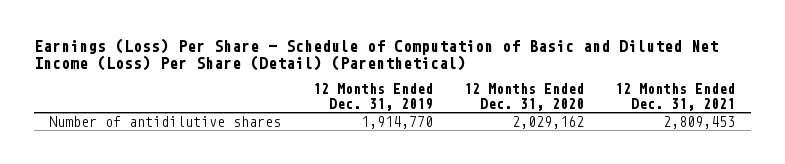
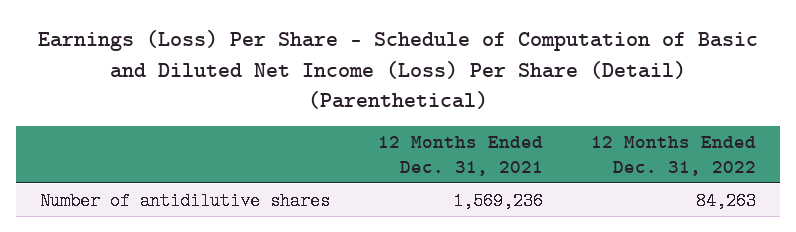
[312,83,433,111] 12 Months Ended Dec. 31, 2019 -> none
[463,83,584,111] 12 Months Ended Dec. 31, 2020 -> none
none -> [591,136,757,176] 12 Months Ended Dec. 31, 2022
[663,115,736,129] 2,809,453 -> [453,191,544,210] 1,569,236

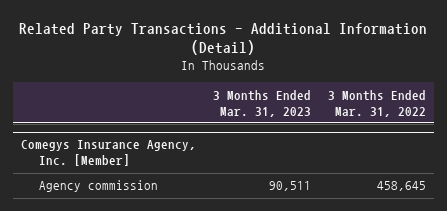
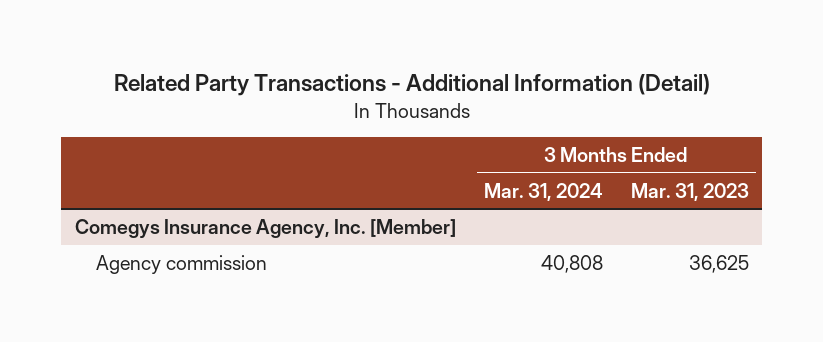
[327,89,426,117] 3 Months Ended Mar. 31, 2022 -> none
none -> [483,182,603,201] Mar. 31, 2024
[268,181,311,192] 90,511 -> [688,254,749,273] 36,625

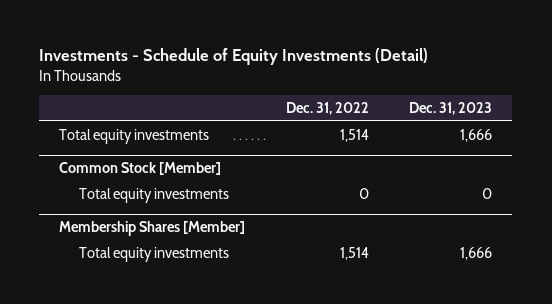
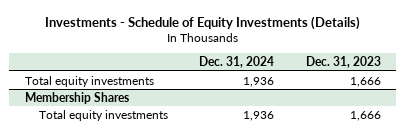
[39,48,429,66] Investments - Schedule of Equity Investments (Detail) -> [44,15,360,30] Investments - Schedule of Equity Investments (Details)
[285,101,369,115] Dec. 31, 2022 -> none
none -> [199,55,275,68] Dec. 31, 2024
[59,162,222,176] Common Stock [Member] -> none
[78,187,229,203] Total equity investments -> none
[59,221,246,237] Membership Shares [Member] -> [24,91,129,104] Membership Shares

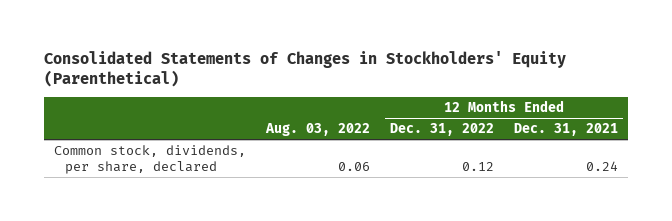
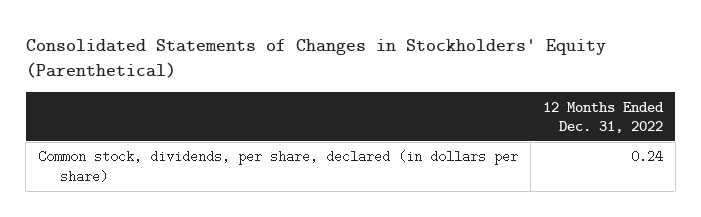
[264,123,370,137] Aug. 03, 2022 -> none
[513,123,618,137] Dec. 31, 2021 -> none
[53,145,246,175] Common stock, dividends, per share, declared -> [38,150,519,184] Common stock, dividends, per share, declared (in dollars per share)
[461,162,494,172] 0.12 -> [630,150,663,164] 0.24

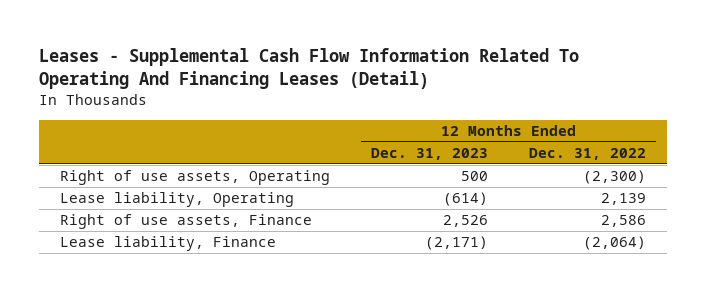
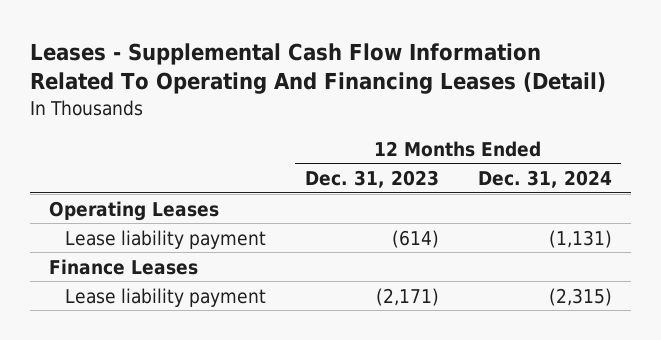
[529,148,647,161] Dec. 31, 2022 -> none
none -> [477,170,612,189] Dec. 31, 2024
[59,170,330,186] Right of use assets, Operating -> none
[59,214,312,230] Right of use assets, Finance -> none
none -> [49,200,220,221] Operating Leases
[59,192,294,208] Lease liability, Operating -> [65,229,267,249] Lease liability payment
none -> [49,258,199,275] Finance Leases
[59,236,276,252] Lease liability, Finance -> [65,287,267,307] Lease liability payment

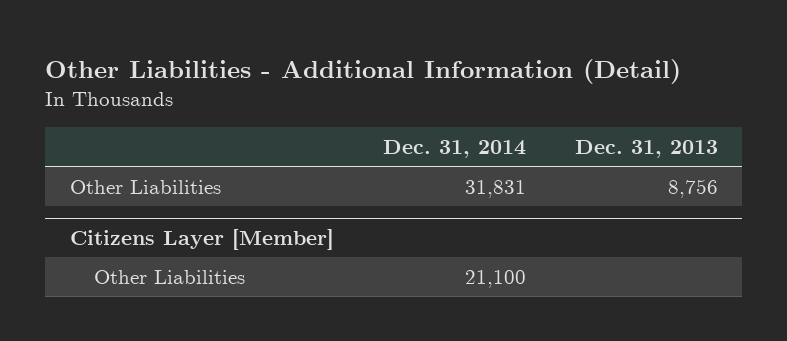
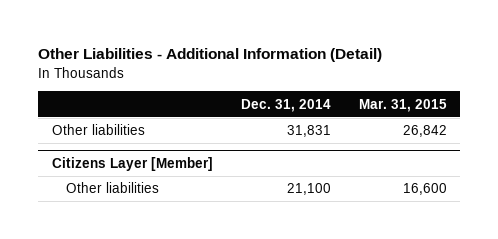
[574,139,718,158] Dec. 31, 2013 -> none
none -> [358,98,447,112] Mar. 31, 2015
[69,179,221,194] Other Liabilities -> [51,124,145,136] Other liabilities
[94,269,246,284] Other Liabilities -> [66,182,160,194] Other liabilities

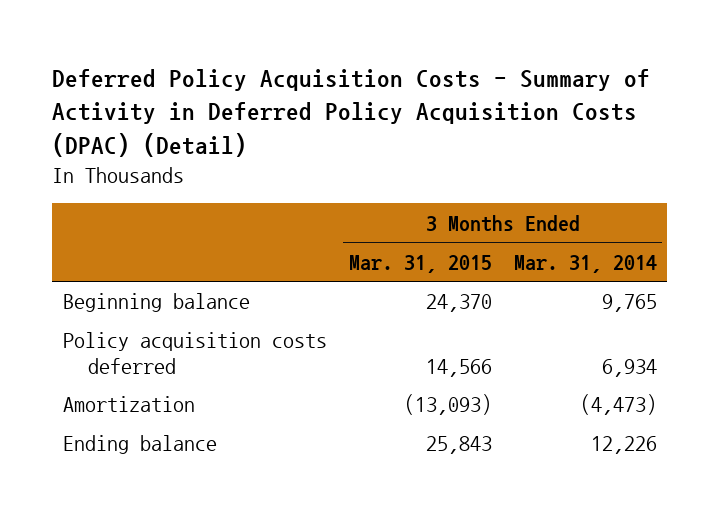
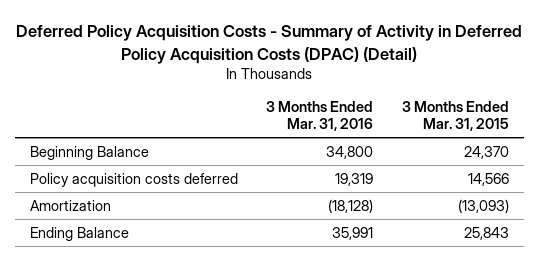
[513,254,657,273] Mar. 31, 2014 -> none
none -> [266,101,374,132] 3 Months Ended Mar. 31, 2016
[63,293,251,313] Beginning balance -> [29,145,149,160] Beginning Balance
[63,435,218,455] Ending balance -> [29,226,129,241] Ending Balance

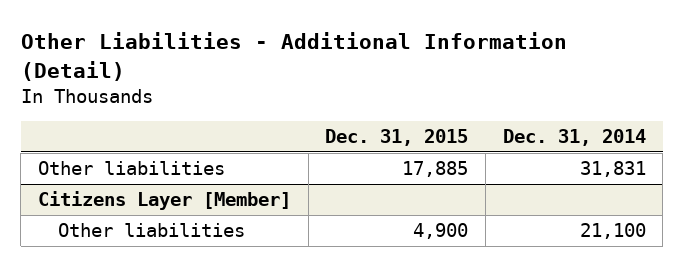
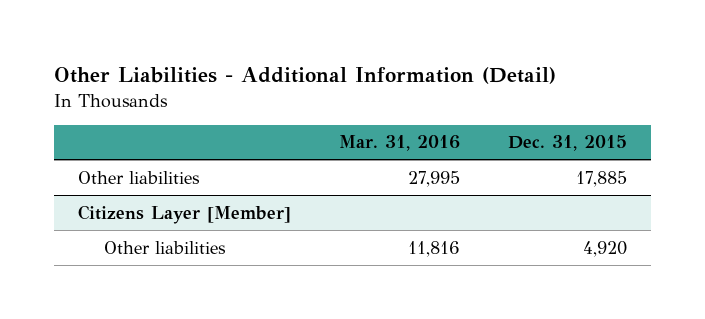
[502,129,646,147] Dec. 31, 2014 -> none
none -> [339,135,461,152] Mar. 31, 2016
[413,222,469,239] 4,900 -> [583,240,628,257] 4,920

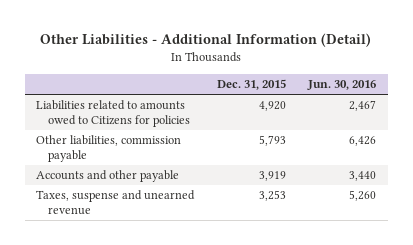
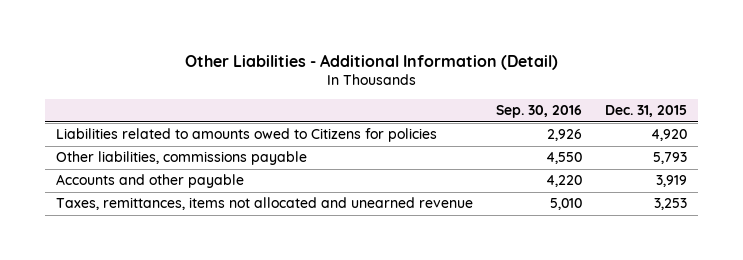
[307,79,377,90] Jun. 30, 2016 -> none
none -> [496,105,583,119] Sep. 30, 2016
[36,135,182,163] Other liabilities, commission payable -> [56,151,308,166] Other liabilities, commissions payable
[36,190,196,216] Taxes, suspense and unearned revenue -> [56,197,474,211] Taxes, remittances, items not allocated and unearned revenue

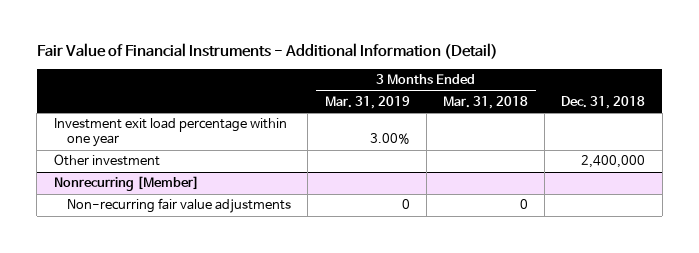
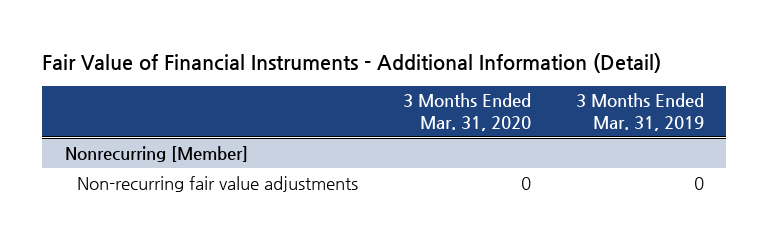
[443,95,529,109] Mar. 31, 2018 -> none
[561,95,646,109] Dec. 31, 2018 -> none
none -> [402,93,531,131] 3 Months Ended Mar. 31, 2020
[53,118,287,148] Investment exit load percentage within one year -> none
[53,154,160,167] Other investment -> none

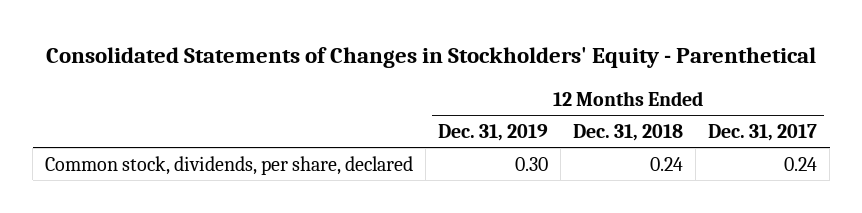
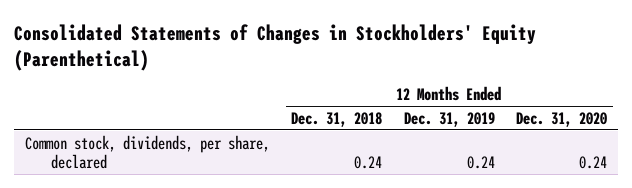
[46,47,817,69] Consolidated Statements of Changes in Stockholders' Equity - Parenthetical -> [14,24,537,72] Consolidated Statements of Changes in Stockholders' Equity (Parenthetical)
[708,123,818,141] Dec. 31, 2017 -> none
none -> [516,111,608,127] Dec. 31, 2020
[515,156,549,171] 0.30 -> [466,156,495,170] 0.24

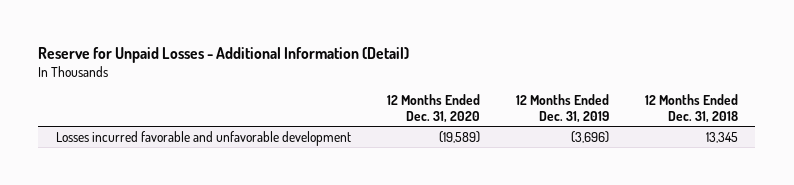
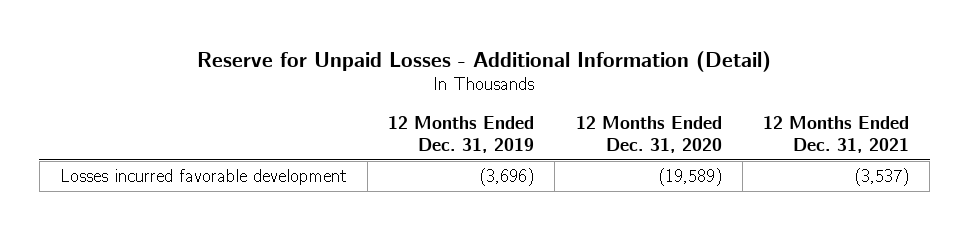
[644,93,738,123] 12 Months Ended Dec. 31, 2018 -> none
none -> [763,116,910,154] 12 Months Ended Dec. 31, 2021
[56,130,352,146] Losses incurred favorable and unfavorable development -> [59,168,347,185] Losses incurred favorable development

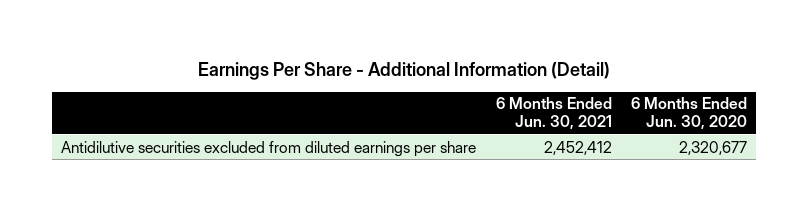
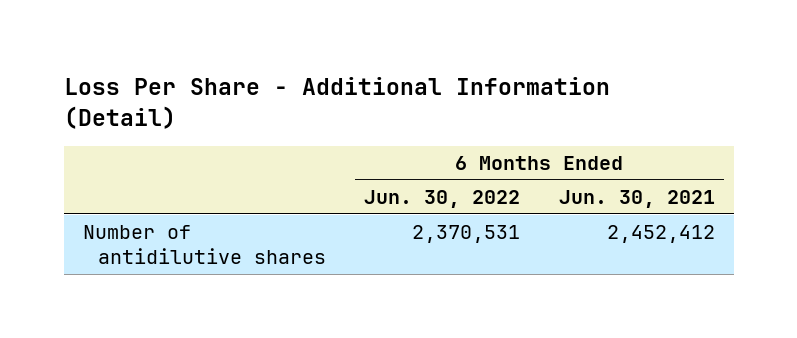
[198,61,611,80] Earnings Per Share - Additional Information (Detail) -> [63,76,610,129] Loss Per Share - Additional Information (Detail)
[630,97,747,131] 6 Months Ended Jun. 30, 2020 -> none
none -> [364,190,521,209] Jun. 30, 2022
[61,140,477,157] Antidilutive securities excluded from diluted earnings per share -> [82,225,327,265] Number of antidilutive shares

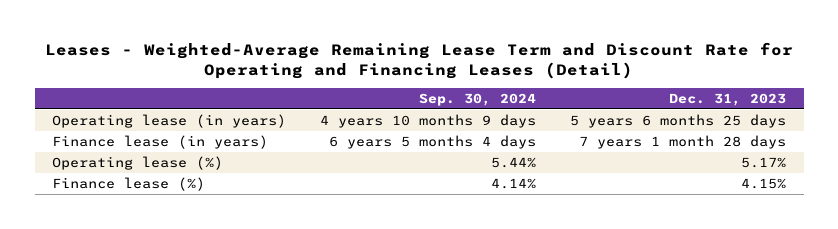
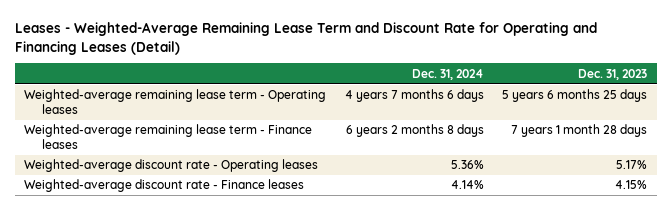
[419,92,537,106] Sep. 30, 2024 -> none
none -> [411,68,484,80] Dec. 31, 2024
[51,113,286,128] Operating lease (in years) -> [24,89,327,114] Weighted-average remaining lease term - Operating leases
[51,134,268,149] Finance lease (in years) -> [24,124,313,149] Weighted-average remaining lease term - Finance leases
[51,155,223,170] Operating lease (%) -> [24,159,319,173] Weighted-average discount rate - Operating leases
[51,176,205,191] Finance lease (%) -> [24,179,305,193] Weighted-average discount rate - Finance leases

